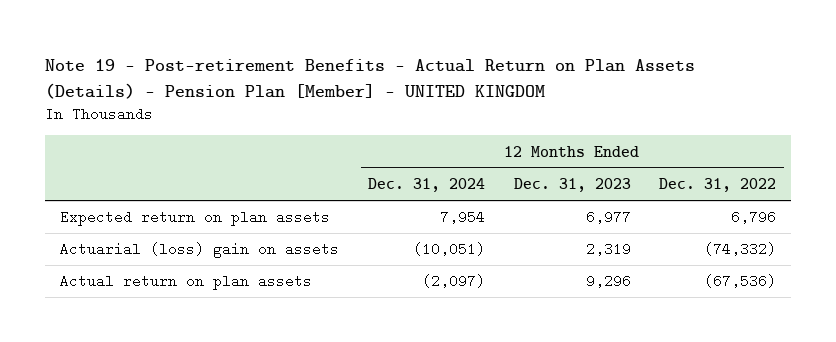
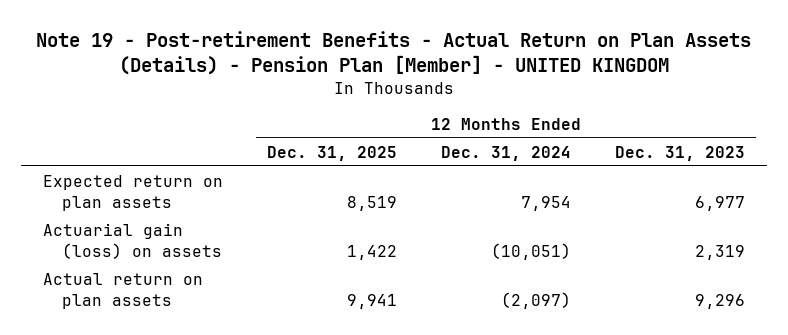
[659,177,777,192] Dec. 31, 2022 -> none
none -> [267,145,398,161] Dec. 31, 2025
[59,242,339,259] Actuarial (loss) gain on assets -> [43,222,222,259] Actuarial gain (loss) on assets

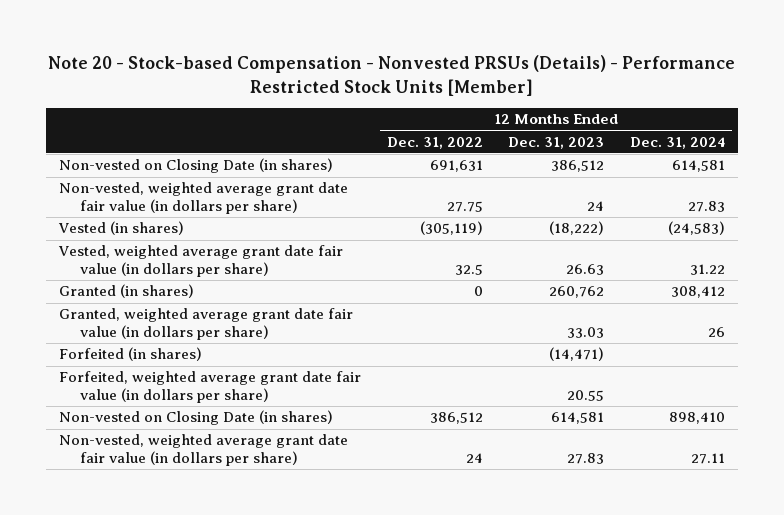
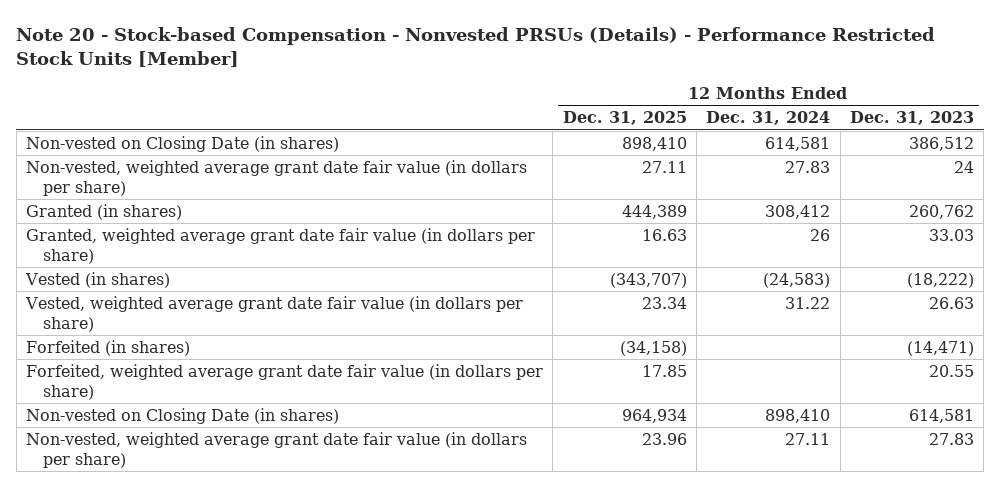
[386,136,483,149] Dec. 31, 2022 -> none
none -> [562,111,687,126] Dec. 31, 2025
[57,221,184,236] Vested (in shares) -> [25,271,171,288] Vested (in shares)
[57,245,343,277] Vested, weighted average grant date fair value (in dollars per share) -> [25,295,524,332] Vested, weighted average grant date fair value (in dollars per share)

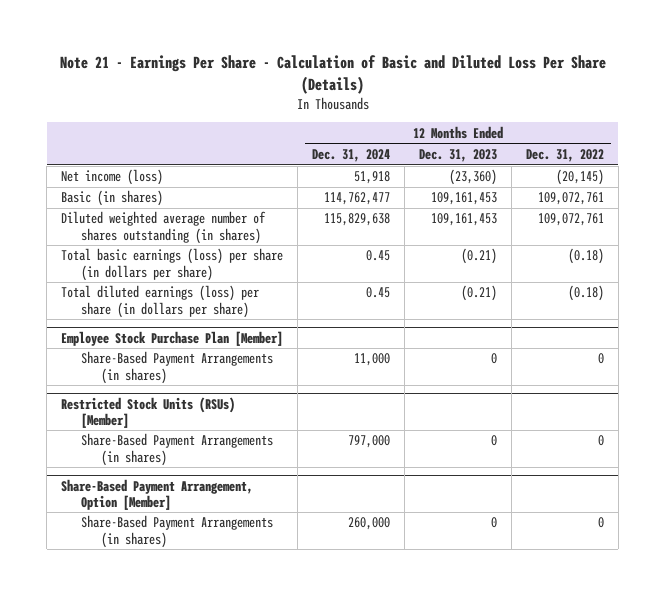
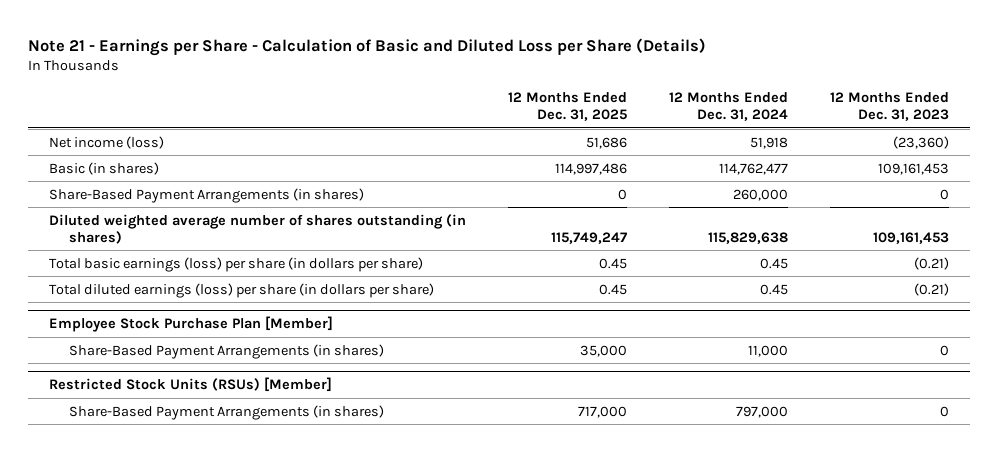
[59,55,606,94] Note 21 - Earnings Per Share - Calculation of Basic and Diluted Loss Per Share (Details) -> [28,37,707,56] Note 21 - Earnings per Share - Calculation of Basic and Diluted Loss per Share (Details)
[525,149,604,163] Dec. 31, 2022 -> none
none -> [508,92,628,122] 12 Months Ended Dec. 31, 2025
none -> [49,187,365,203] Share-Based Payment Arrangements (in shares)
[61,478,254,510] Share-Based Payment Arrangement, Option [Member] -> none
[81,515,274,548] Share-Based Payment Arrangements (in shares) -> none

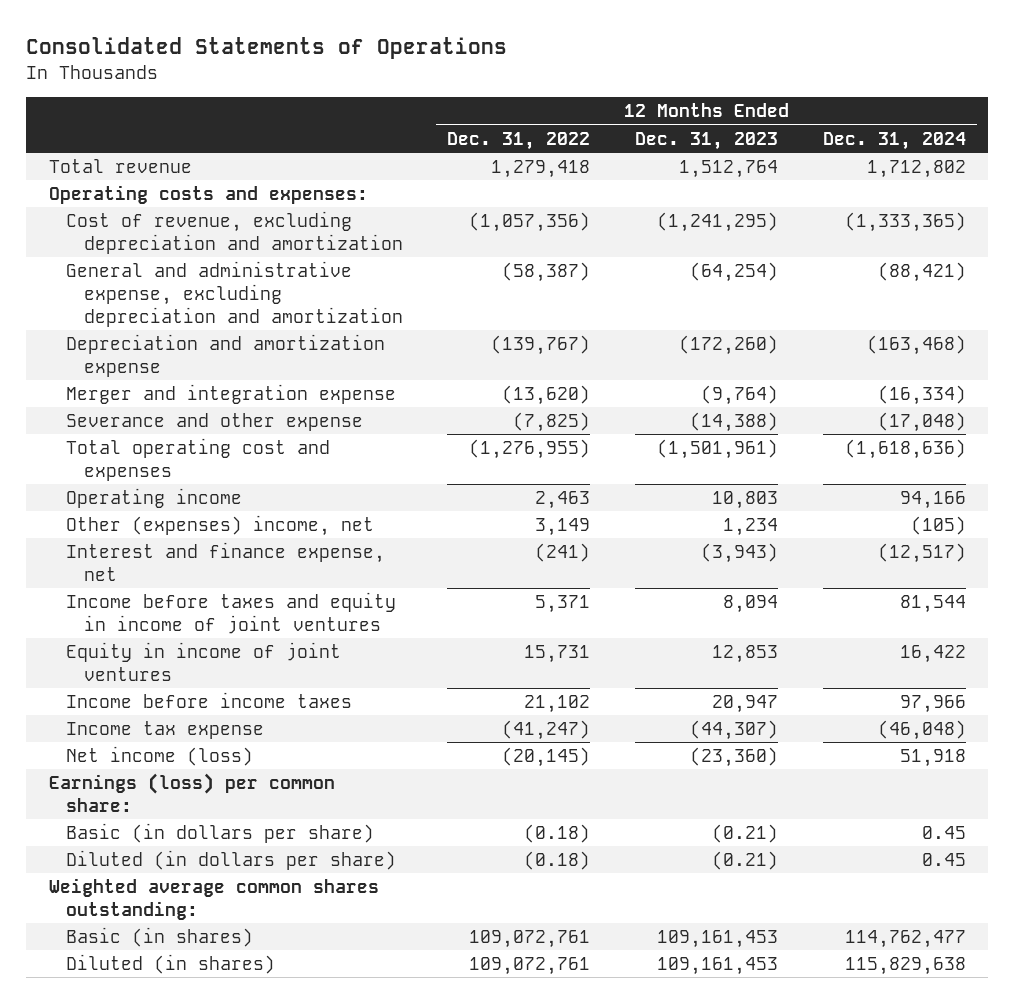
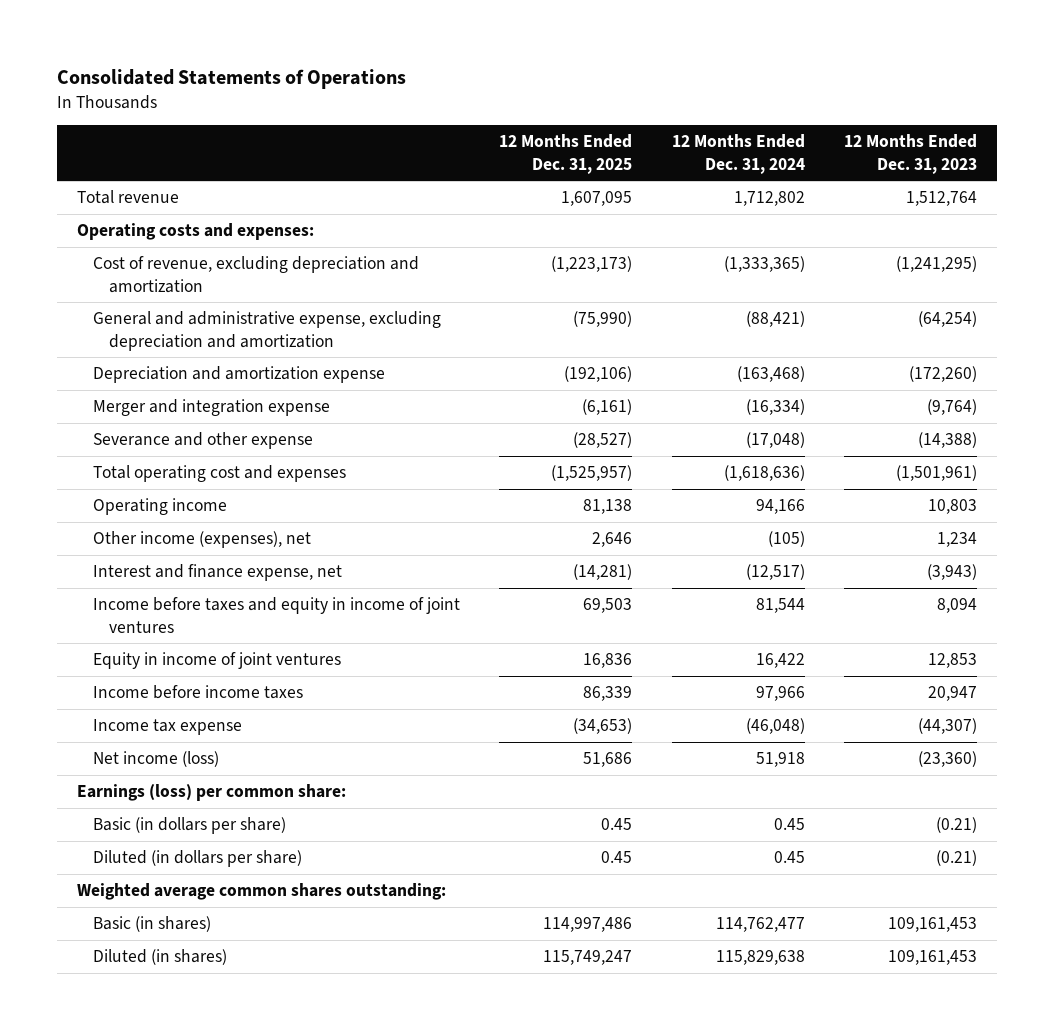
[447,131,591,150] Dec. 31, 2022 -> none
none -> [499,134,633,174] 12 Months Ended Dec. 31, 2025
[66,515,375,537] Other (expenses) income, net -> [92,531,311,549] Other income (expenses), net

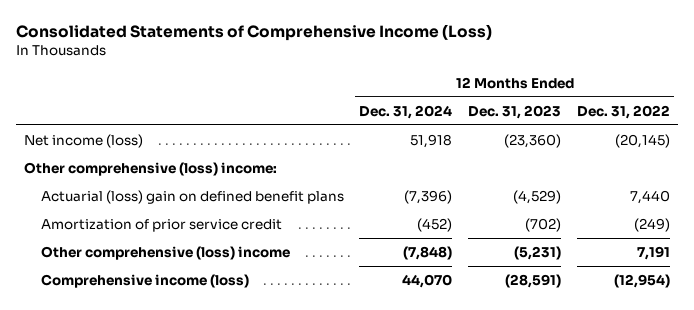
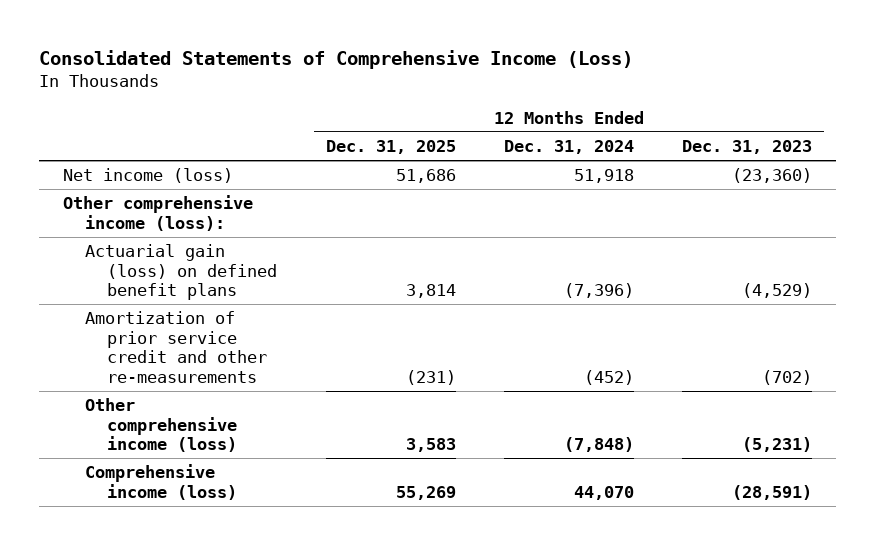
[577,104,671,119] Dec. 31, 2022 -> none
none -> [325,140,456,155] Dec. 31, 2025
[23,161,277,176] Other comprehensive (loss) income: -> [63,195,254,231] Other comprehensive income (loss):
[40,189,344,204] Actuarial (loss) gain on defined benefit plans -> [85,244,278,301] Actuarial gain (loss) on defined benefit plans
[40,218,282,232] Amortization of prior service credit -> [85,311,268,383] Amortization of prior service credit and other re-measurements
[40,245,290,260] Other comprehensive (loss) income -> [85,398,238,453] Other comprehensive income (loss)

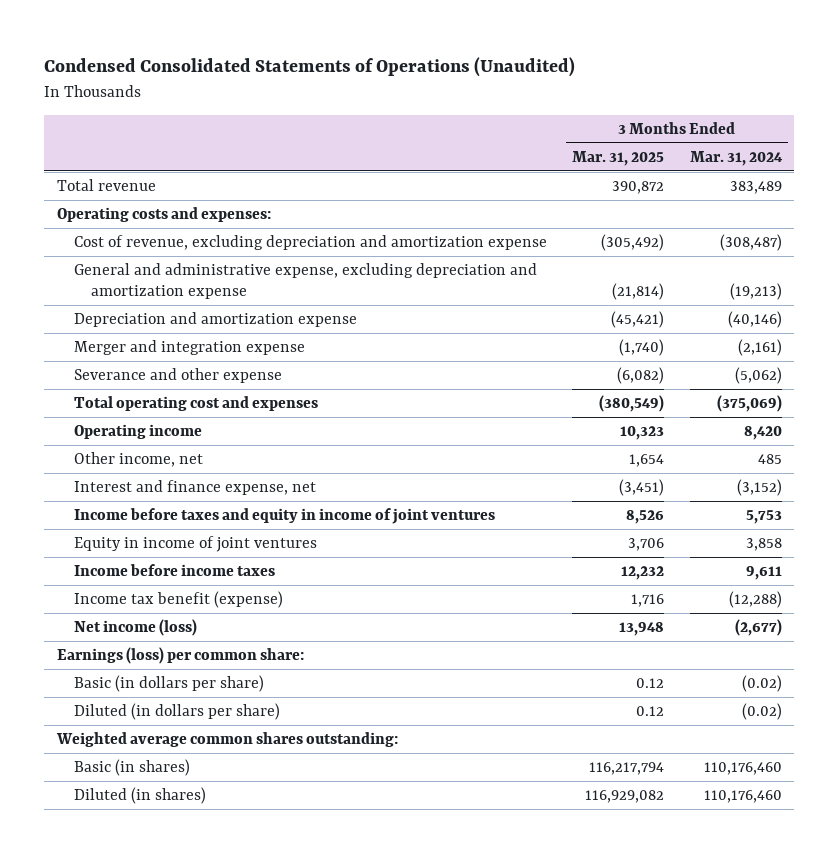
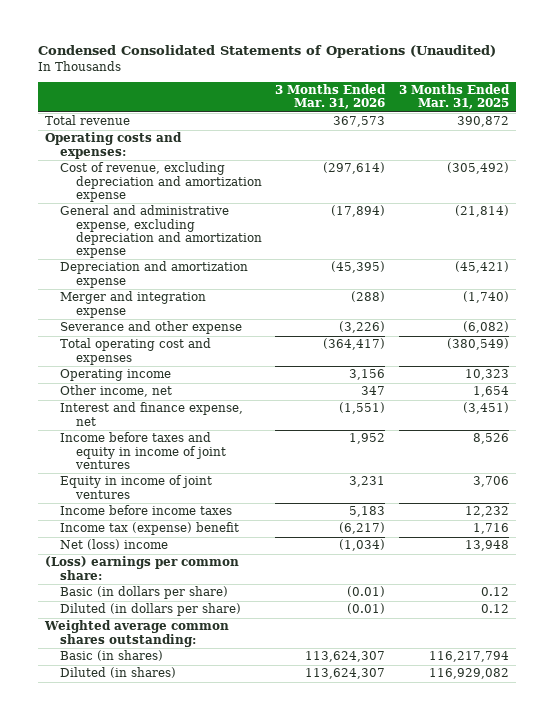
[689,150,783,166] Mar. 31, 2024 -> none
none -> [275,84,387,110] 3 Months Ended Mar. 31, 2026
[74,591,284,609] Income tax benefit (expense) -> [60,522,240,536] Income tax (expense) benefit
[74,619,198,637] Net income (loss) -> [60,539,169,551] Net (loss) income
[56,647,304,665] Earnings (loss) per common share: -> [44,556,239,580] (Loss) earnings per common share:

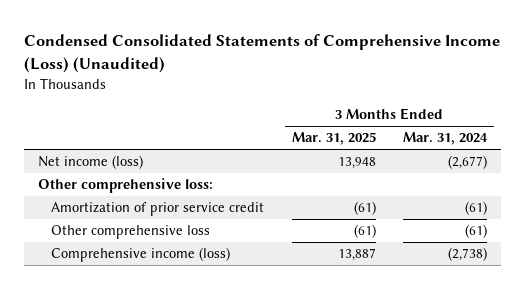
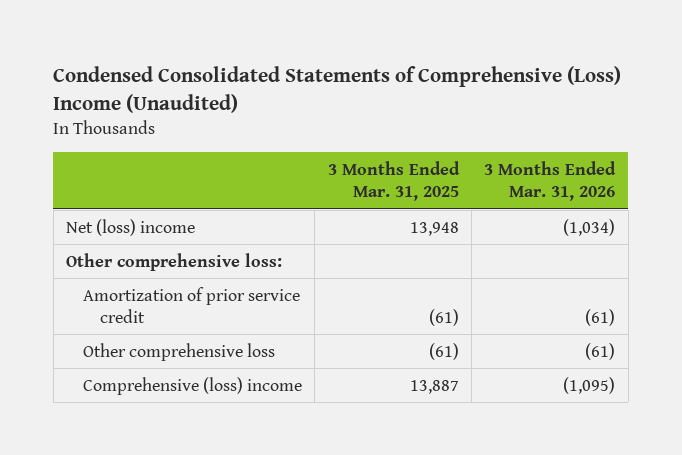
[23,34,500,74] Condensed Consolidated Statements of Comprehensive Income (Loss) (Unaudited) -> [53,65,622,113] Condensed Consolidated Statements of Comprehensive (Loss) Income (Unaudited)
[403,132,489,146] Mar. 31, 2024 -> none
none -> [484,161,617,202] 3 Months Ended Mar. 31, 2026
[37,155,143,170] Net income (loss) -> [66,218,196,236] Net (loss) income
[50,247,230,263] Comprehensive income (loss) -> [83,376,303,395] Comprehensive (loss) income

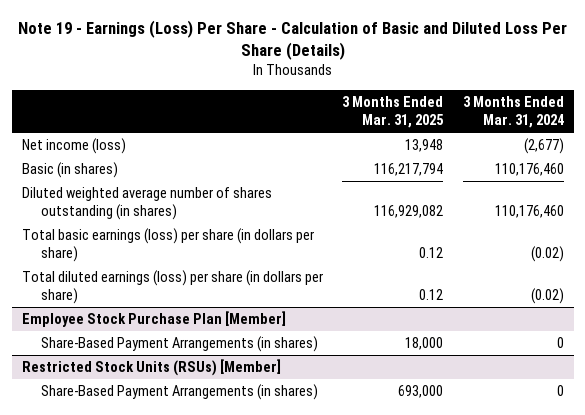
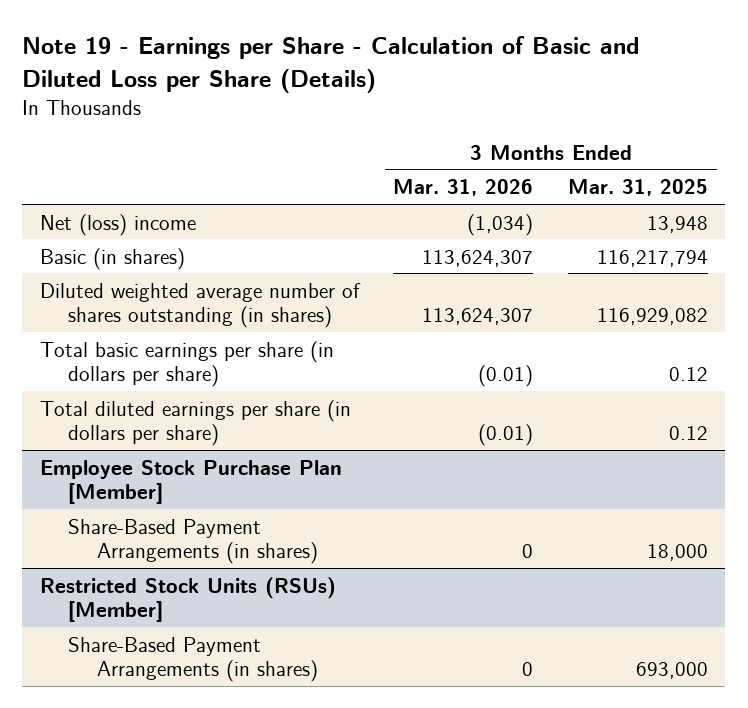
[17,20,567,61] Note 19 - Earnings (Loss) Per Share - Calculation of Basic and Diluted Loss Per Share (Details) -> [22,36,640,93] Note 19 - Earnings per Share - Calculation of Basic and Diluted Loss per Share (Details)
[462,95,564,129] 3 Months Ended Mar. 31, 2024 -> none
none -> [393,179,534,197] Mar. 31, 2026
[21,138,126,155] Net income (loss) -> [39,213,196,236] Net (loss) income
[21,228,314,263] Total basic earnings (loss) per share (in dollars per share) -> [39,340,334,388] Total basic earnings per share (in dollars per share)
[21,270,323,305] Total diluted earnings (loss) per share (in dollars per share) -> [39,399,351,447] Total diluted earnings per share (in dollars per share)

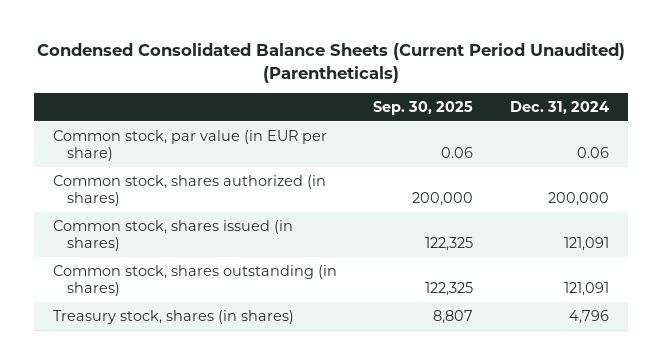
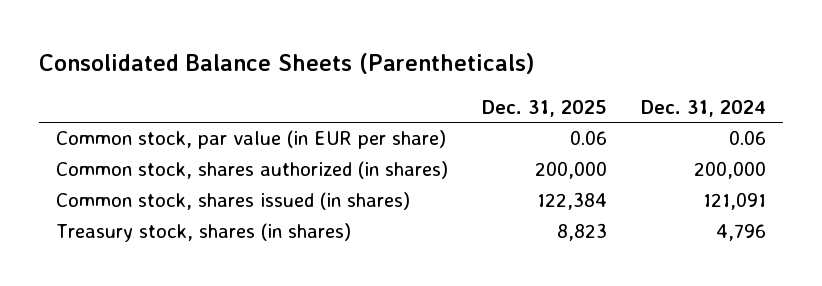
[36,43,625,83] Condensed Consolidated Balance Sheets (Current Period Unaudited) (Parentheticals) -> [39,52,535,74] Consolidated Balance Sheets (Parentheticals)
[373,101,474,116] Sep. 30, 2025 -> none
none -> [482,99,608,117] Dec. 31, 2025
[52,264,337,296] Common stock, shares outstanding (in shares) -> none

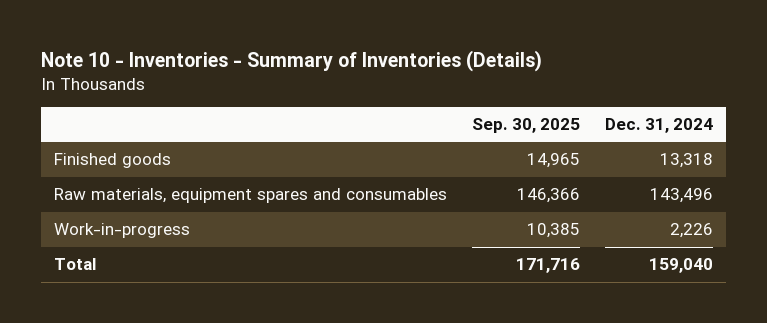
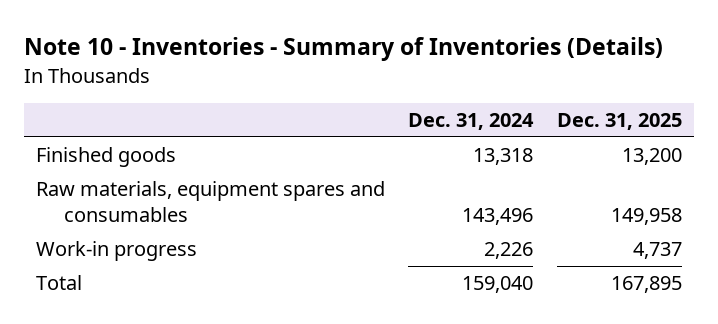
[472,117,581,133] Sep. 30, 2025 -> none
none -> [556,113,682,131] Dec. 31, 2025
[53,223,190,239] Work-in-progress -> [35,241,197,262] Work-in progress

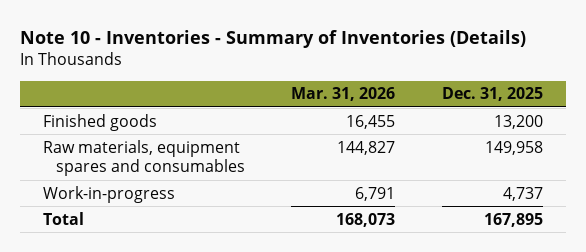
[408,113,535,131] Dec. 31, 2024 -> none
none -> [291,87,396,102] Mar. 31, 2026
[35,241,197,262] Work-in progress -> [43,185,176,203] Work-in-progress

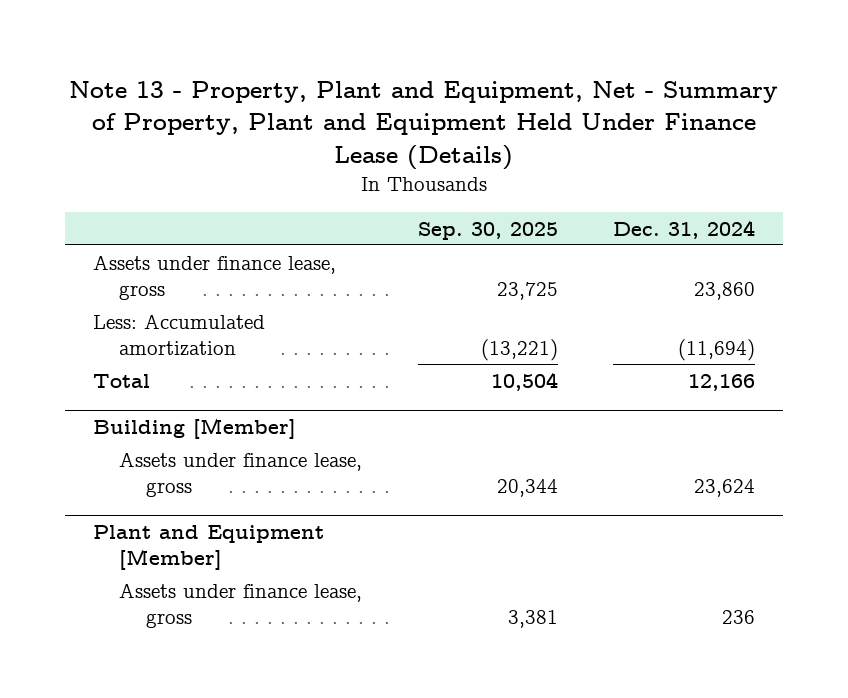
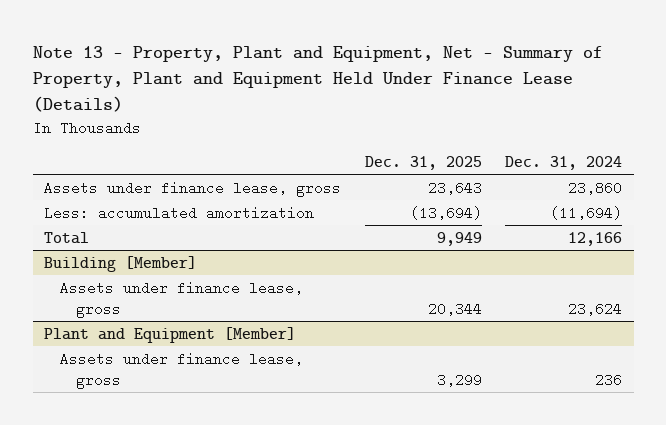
[417,221,558,240] Sep. 30, 2025 -> none
none -> [364,155,482,170] Dec. 31, 2025
[92,313,265,356] Less: Accumulated amortization -> [44,205,315,220] Less: accumulated amortization

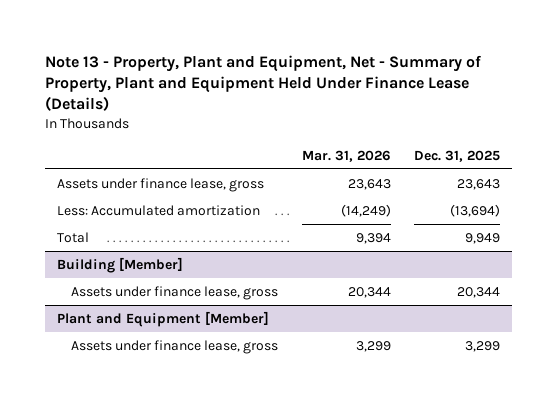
[505,155,623,170] Dec. 31, 2024 -> none
none -> [301,149,391,162] Mar. 31, 2026
[44,205,315,220] Less: accumulated amortization -> [57,204,261,216] Less: Accumulated amortization

